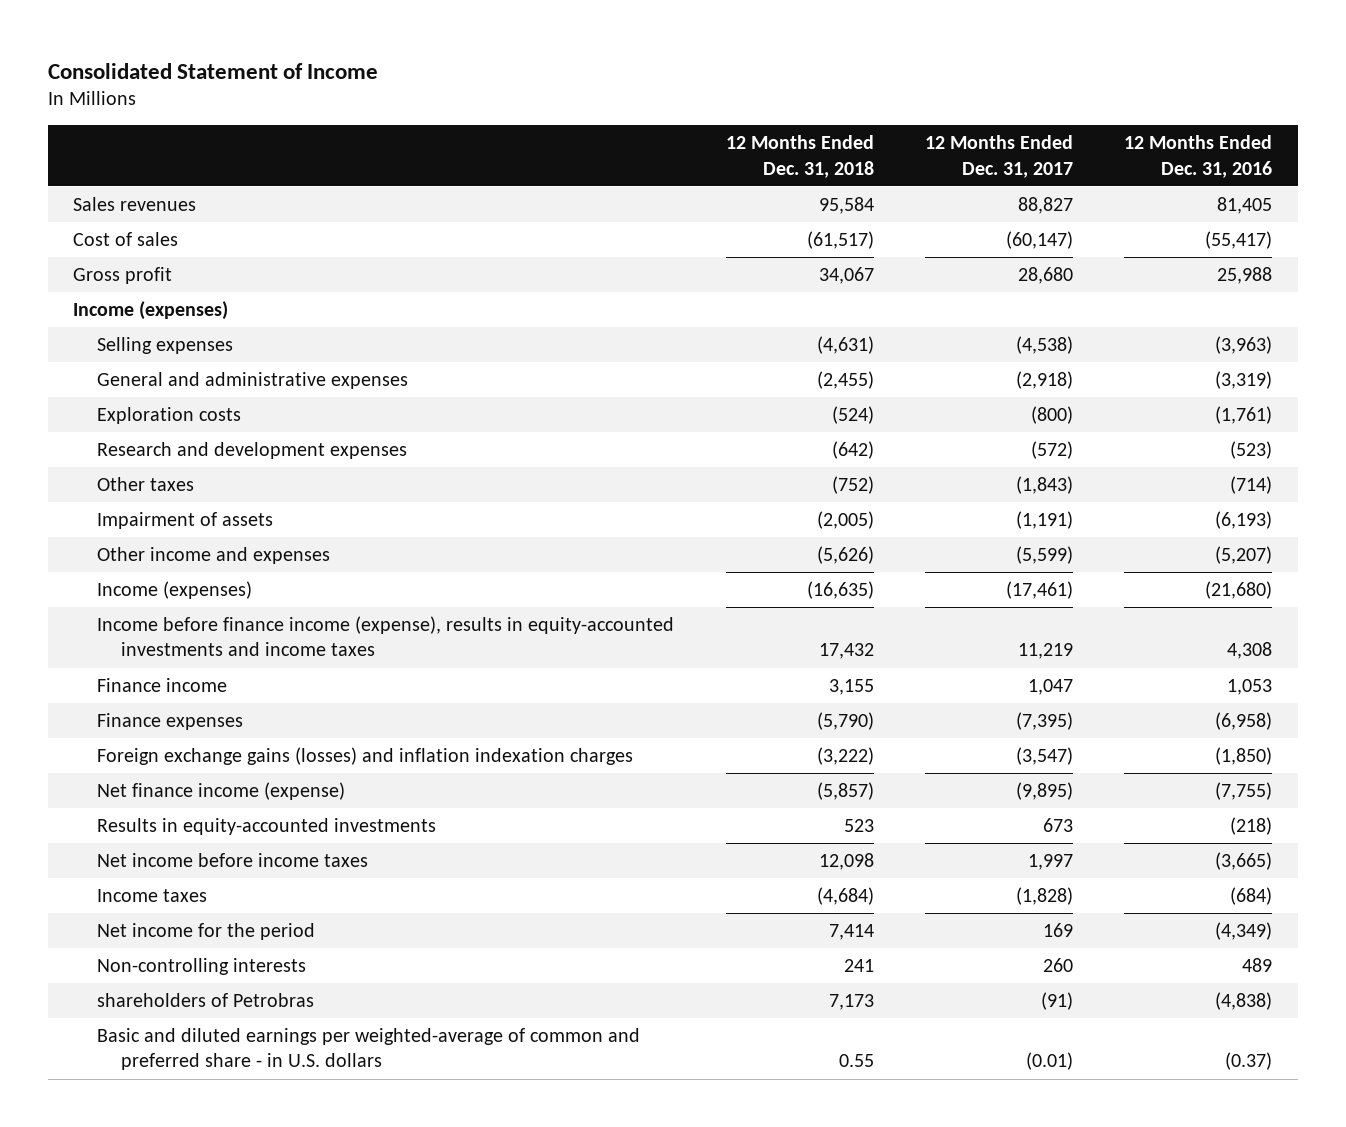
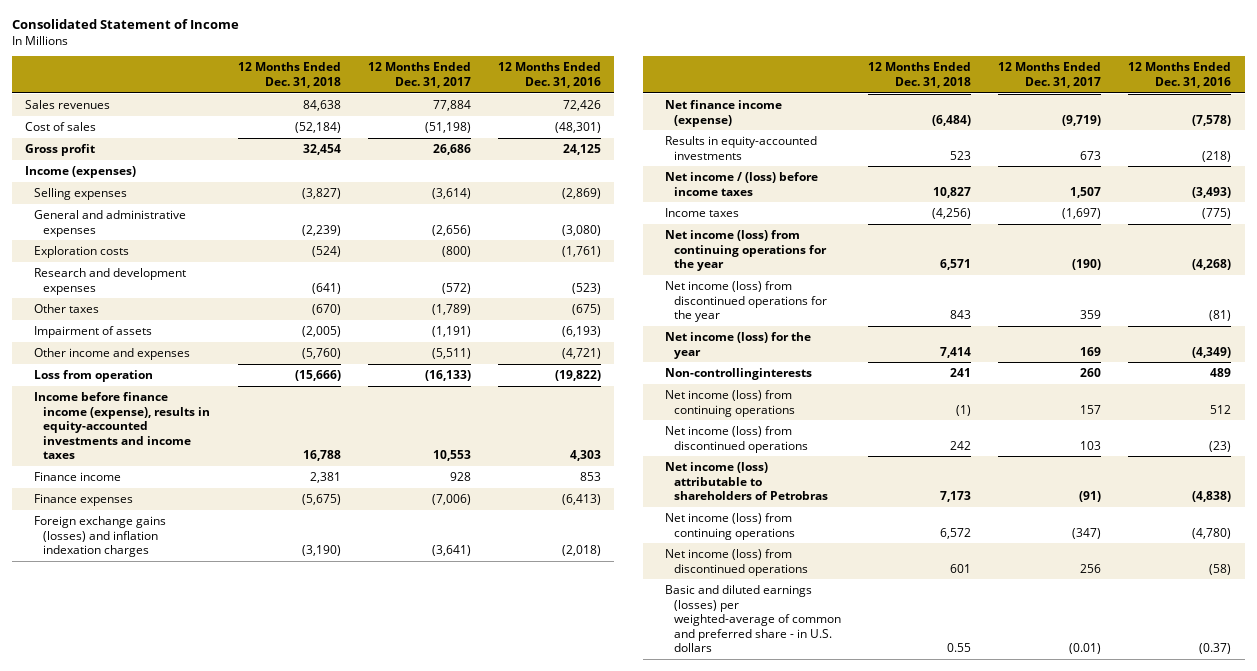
[818,197,874,215] 95,584 -> [302,99,341,111] 84,638
[1017,197,1073,215] 88,827 -> [432,99,471,111] 77,884
[1217,197,1273,215] 81,405 -> [562,99,601,111] 72,426
[806,231,874,250] (61,517) -> [294,121,341,133] (52,184)
[1005,231,1073,250] (60,147) -> [424,121,471,133] (51,198)
[1205,231,1273,250] (55,417) -> [554,121,601,133] (48,301)
[818,267,874,285] 34,067 -> [302,143,341,155] 32,454
[1017,267,1073,285] 28,680 -> [432,143,471,155] 26,686
[1217,267,1273,285] 25,988 -> [562,143,601,155] 24,125
[816,336,874,355] (4,631) -> [301,187,341,199] (3,827)
[1015,336,1073,355] (4,538) -> [431,187,471,199] (3,614)
[1215,336,1273,355] (3,963) -> [561,187,601,199] (2,869)
[816,371,874,390] (2,455) -> [301,224,341,236] (2,239)
[1015,371,1073,390] (2,918) -> [431,224,471,236] (2,656)
[1215,371,1273,390] (3,319) -> [561,224,601,236] (3,080)
[831,441,874,460] (642) -> [311,282,341,294] (641)
[831,476,874,495] (752) -> [311,303,341,315] (670)
[1015,476,1073,495] (1,843) -> [431,303,471,315] (1,789)
[1230,476,1273,495] (714) -> [571,303,601,315] (675)
[97,581,253,600] Income (expenses) -> none
[816,546,874,565] (5,626) -> [301,347,341,359] (5,760)
[1015,546,1073,565] (5,599) -> [431,347,471,359] (5,511)
[1215,546,1273,565] (5,207) -> [561,347,601,359] (4,721)
none -> [34,369,154,382] Loss from operation
[818,643,874,660] 17,432 -> [302,450,341,462] 16,788
[1017,643,1073,660] 11,219 -> [432,450,471,462] 10,553
[1227,642,1273,660] 4,308 -> [569,450,601,462] 4,303
[828,679,874,696] 3,155 -> [309,471,341,483] 2,381
[1027,679,1073,696] 1,047 -> [449,471,471,481] 928
[1227,679,1273,696] 1,053 -> [579,471,601,481] 853
[816,712,874,731] (5,790) -> [301,493,341,505] (5,675)
[1015,712,1073,731] (7,395) -> [431,493,471,505] (7,006)
[1215,712,1273,731] (6,958) -> [561,493,601,505] (6,413)
[816,747,874,766] (3,222) -> [301,545,341,557] (3,190)
[1015,747,1073,766] (3,547) -> [431,545,471,557] (3,641)
[1215,747,1273,766] (1,850) -> [561,545,601,557] (2,018)
[816,782,874,801] (5,857) -> [932,114,972,126] (6,484)
[1015,782,1073,801] (9,895) -> [1062,114,1102,126] (9,719)
[1215,782,1273,801] (7,755) -> [1192,114,1232,126] (7,578)
[97,853,369,868] Net income before income taxes -> [665,171,819,196] Net income / (loss) before income taxes
[818,853,874,871] 12,098 -> [933,186,972,198] 10,827
[1027,854,1073,871] 1,997 -> [1070,186,1102,198] 1,507
[1215,852,1273,871] (3,665) -> [1192,186,1232,198] (3,493)
[816,887,874,906] (4,684) -> [932,207,972,219] (4,256)
[1015,887,1073,906] (1,828) -> [1062,207,1102,219] (1,697)
[1230,887,1273,906] (684) -> [1202,207,1232,219] (775)
none -> [665,229,828,272] Net income (loss) from continuing operations for the year
none -> [665,280,828,323] Net income (loss) from discontinued operations for the year
[97,923,316,941] Net income for the period -> [665,331,812,359] Net income (loss) for the year
[97,958,307,976] Non-controlling interests -> [665,367,813,380] Non-controllinginterests
none -> [665,389,796,417] Net income (loss) from continuing operations
none -> [665,425,809,453] Net income (loss) from discontinued operations
[97,993,315,1008] shareholders of Petrobras -> [665,461,829,501] Net income (loss) attributable to shareholders of Petrobras
none -> [665,512,796,540] Net income (loss) from continuing operations
none -> [665,548,809,576] Net income (loss) from discontinued operations
[97,1028,641,1071] Basic and diluted earnings per weighted-average of common and preferred share - in U.S. dollars -> [665,584,842,653] Basic and diluted earnings (losses) per weighted-average of common and preferred share - in U.S. dollars

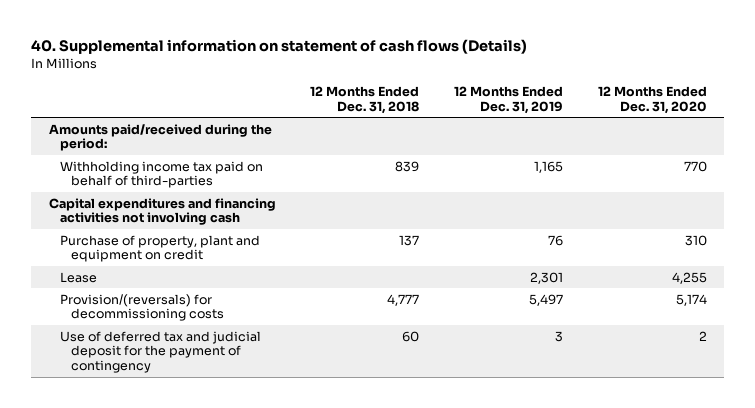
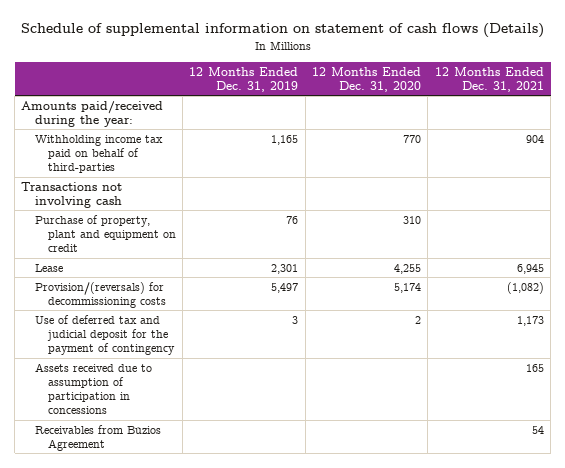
[31,38,528,54] 40. Supplemental information on statement of cash flows (Details) -> [20,23,544,39] Schedule of supplemental information on statement of cash flows (Details)
[310,85,420,114] 12 Months Ended Dec. 31, 2018 -> none
none -> [434,66,544,92] 12 Months Ended Dec. 31, 2021
[48,123,272,152] Amounts paid/received during the period: -> [21,100,164,127] Amounts paid/received during the year:
[48,197,276,226] Capital expenditures and financing activities not involving cash -> [21,181,123,208] Transactions not involving cash
none -> [34,362,152,415] Assets received due to assumption of participation in concessions
none -> [34,424,161,451] Receivables from Búzios Agreement

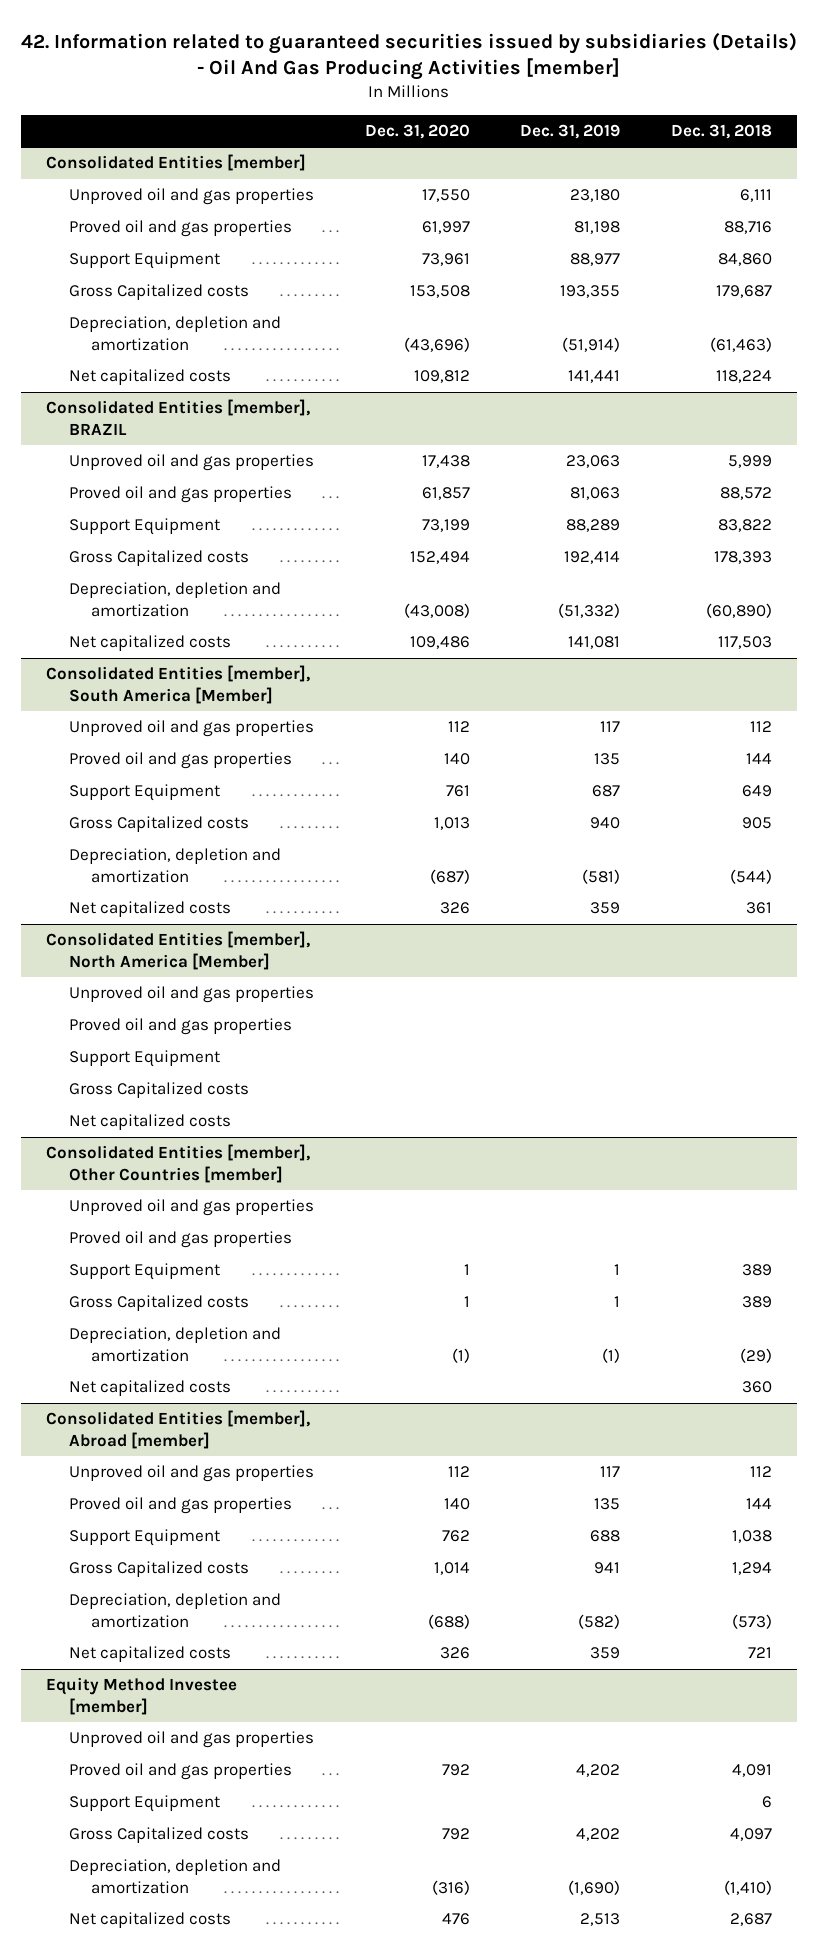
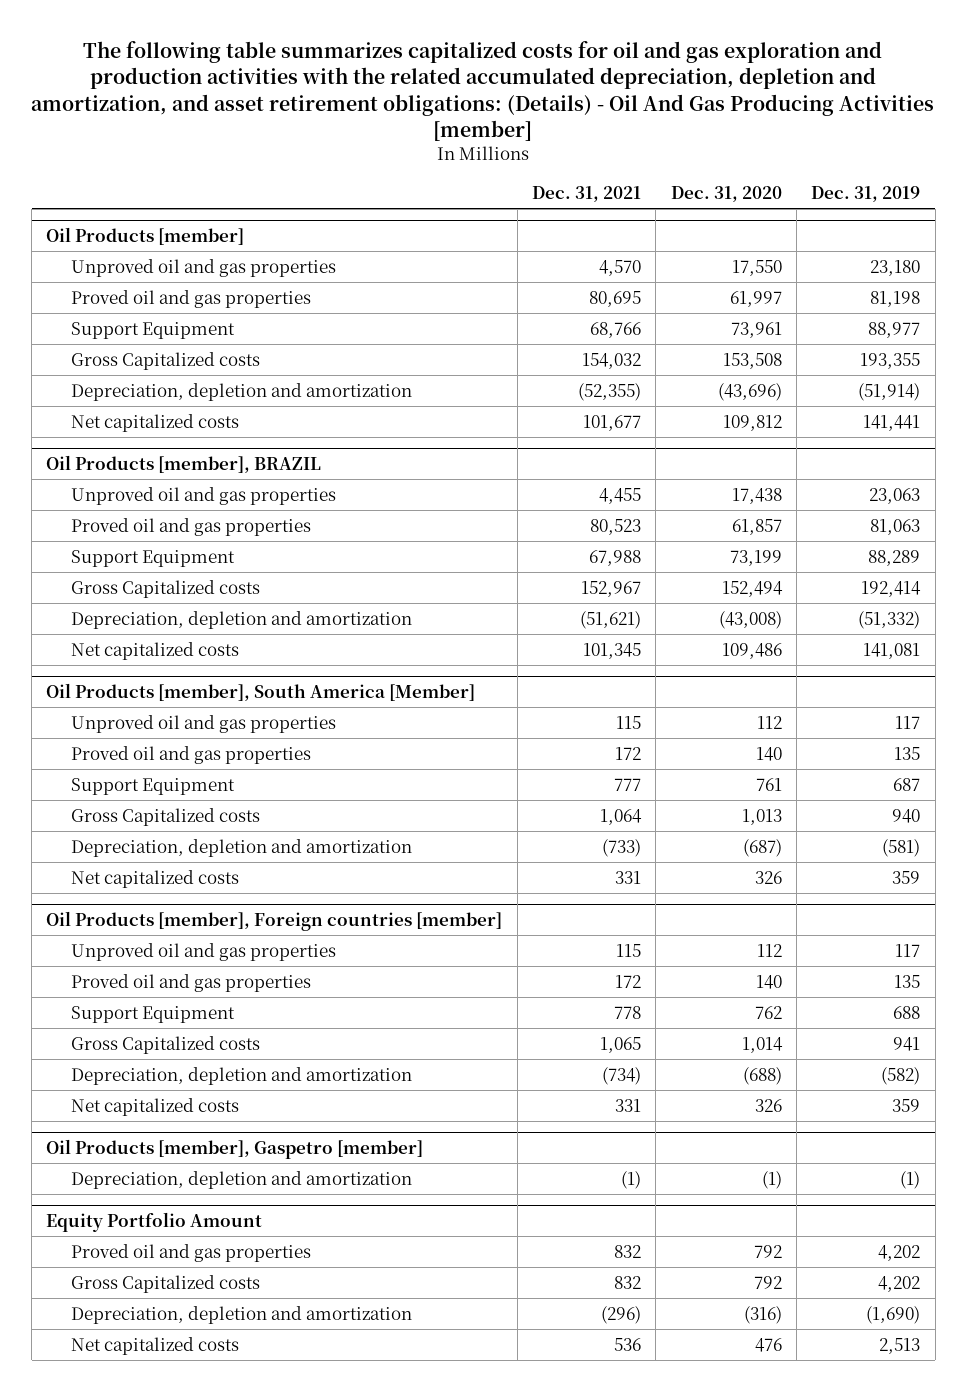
[21,31,798,81] 42. Information related to guaranteed securities issued by subsidiaries (Details) - Oil And Gas Producing Activities [member] -> [31,40,935,141] The following table summarizes capitalized costs for oil and gas exploration and production activities with the related accumulated depreciation, depletion and amortization, and asset retirement obligations: (Details) - Oil And Gas Producing Activities [member]
[670,123,772,139] Dec. 31, 2018 -> none
none -> [532,185,642,202] Dec. 31, 2021
[46,154,307,172] Consolidated Entities [member] -> [46,226,245,245] Oil Products [member]
[46,399,311,436] Consolidated Entities [member], BRAZIL -> none
none -> [46,454,322,473] Oil Products [member], BRAZIL
[46,665,311,705] Consolidated Entities [member], South America [Member] -> none
none -> [46,682,476,701] Oil Products [member], South America [Member]
[46,931,311,971] Consolidated Entities [member], North America [Member] -> none
[68,986,314,1004] Unproved oil and gas properties -> none
[68,1018,292,1036] Proved oil and gas properties -> none
[68,1050,220,1068] Support Equipment -> none
[68,1082,249,1099] Gross Capitalized costs -> none
[68,1114,231,1131] Net capitalized costs -> none
[46,1144,311,1184] Consolidated Entities [member], Other Countries [member] -> none
[68,1199,314,1217] Unproved oil and gas properties -> none
[68,1231,292,1249] Proved oil and gas properties -> none
[68,1263,220,1281] Support Equipment -> none
[68,1295,249,1312] Gross Capitalized costs -> none
[68,1327,281,1363] Depreciation, depletion and amortization -> none
[68,1380,231,1397] Net capitalized costs -> none
[46,1410,311,1450] Consolidated Entities [member], Abroad [member] -> none
none -> [46,910,503,931] Oil Products [member], Foreign countries [member]
[68,1731,314,1749] Unproved oil and gas properties -> none
none -> [46,1138,424,1159] Oil Products [member], Gaspetro [member]
none -> [70,1170,412,1189] Depreciation, depletion and amortization
[46,1677,238,1716] Equity Method Investee [member] -> [46,1211,263,1232] Equity Portfolio Amount
[68,1795,220,1813] Support Equipment -> none

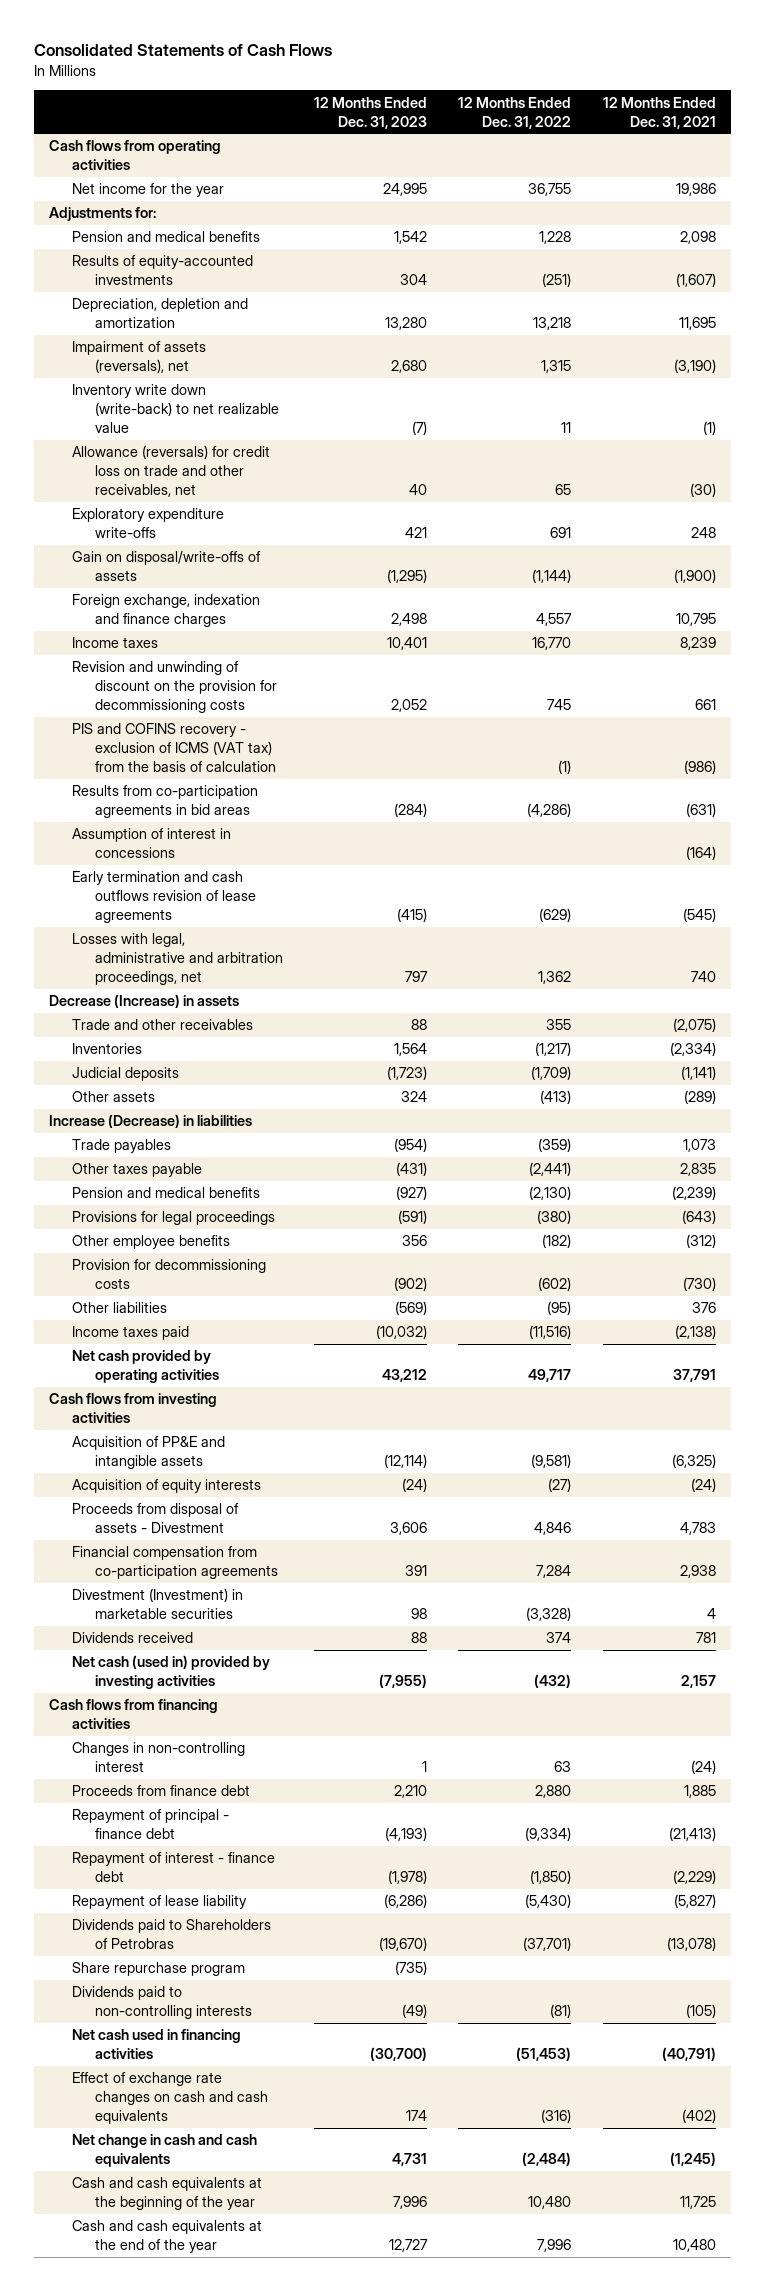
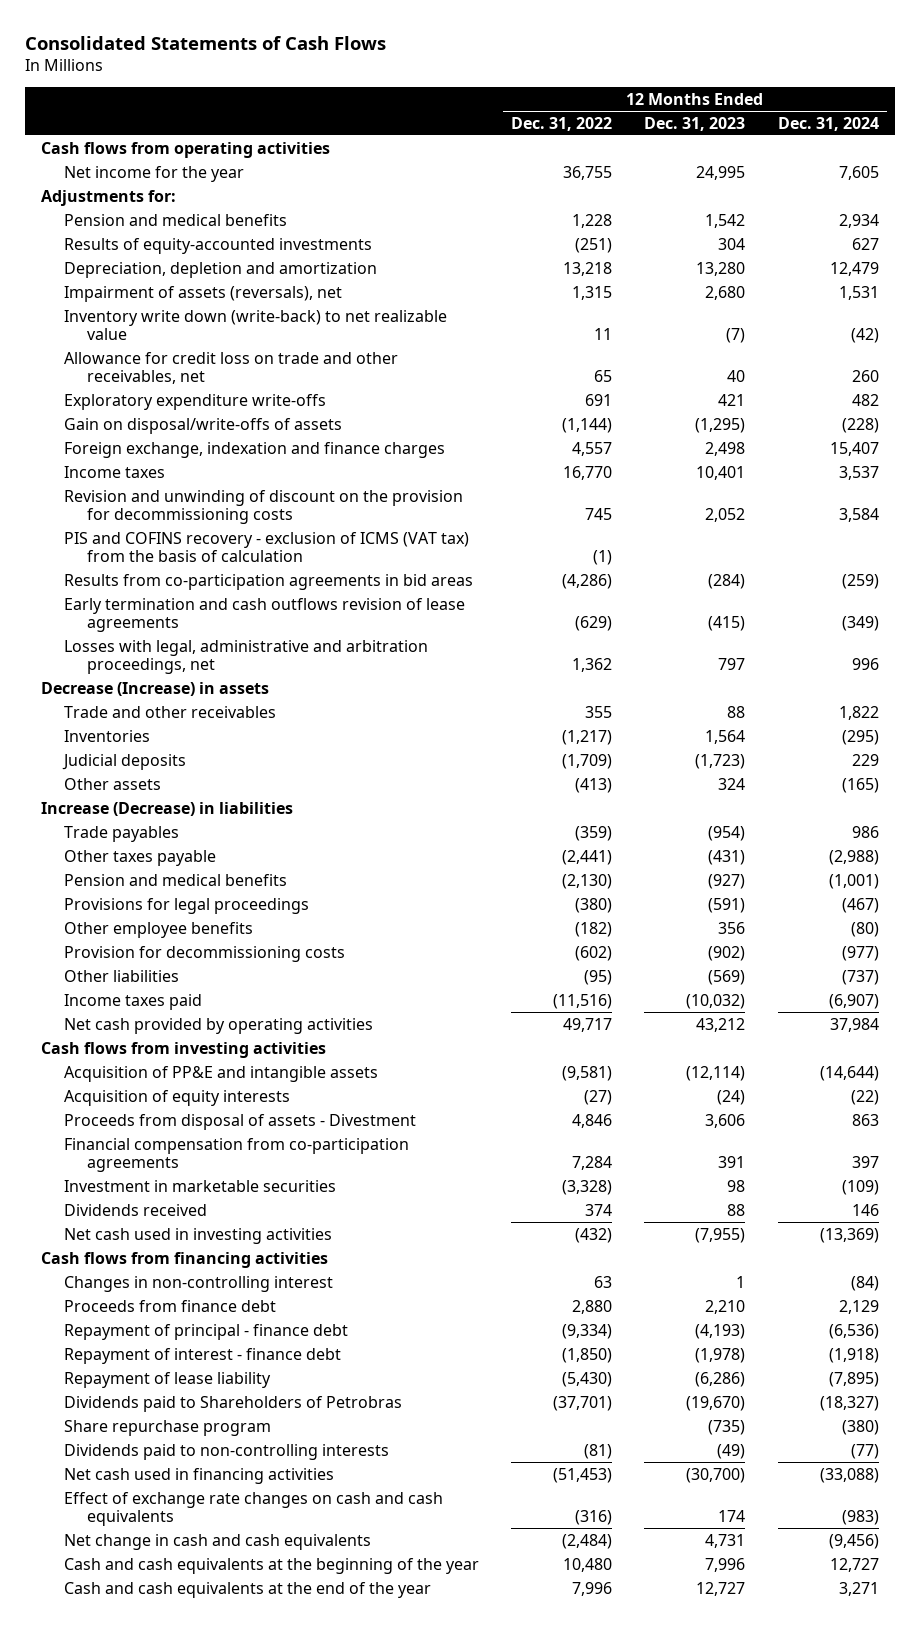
[602,96,716,129] 12 Months Ended Dec. 31, 2021 -> none
none -> [777,116,879,131] Dec. 31, 2024
[72,445,271,497] Allowance (reversals) for credit loss on trade and other receivables, net -> [64,351,399,385] Allowance for credit loss on trade and other receivables, net
[72,828,232,859] Assumption of interest in concessions -> none
[72,1588,244,1620] Divestment (Investment) in marketable securities -> [64,1179,337,1192] Investment in marketable securities
[72,1655,271,1690] Net cash (used in) provided by investing activities -> [64,1227,333,1244] Net cash used in investing activities

